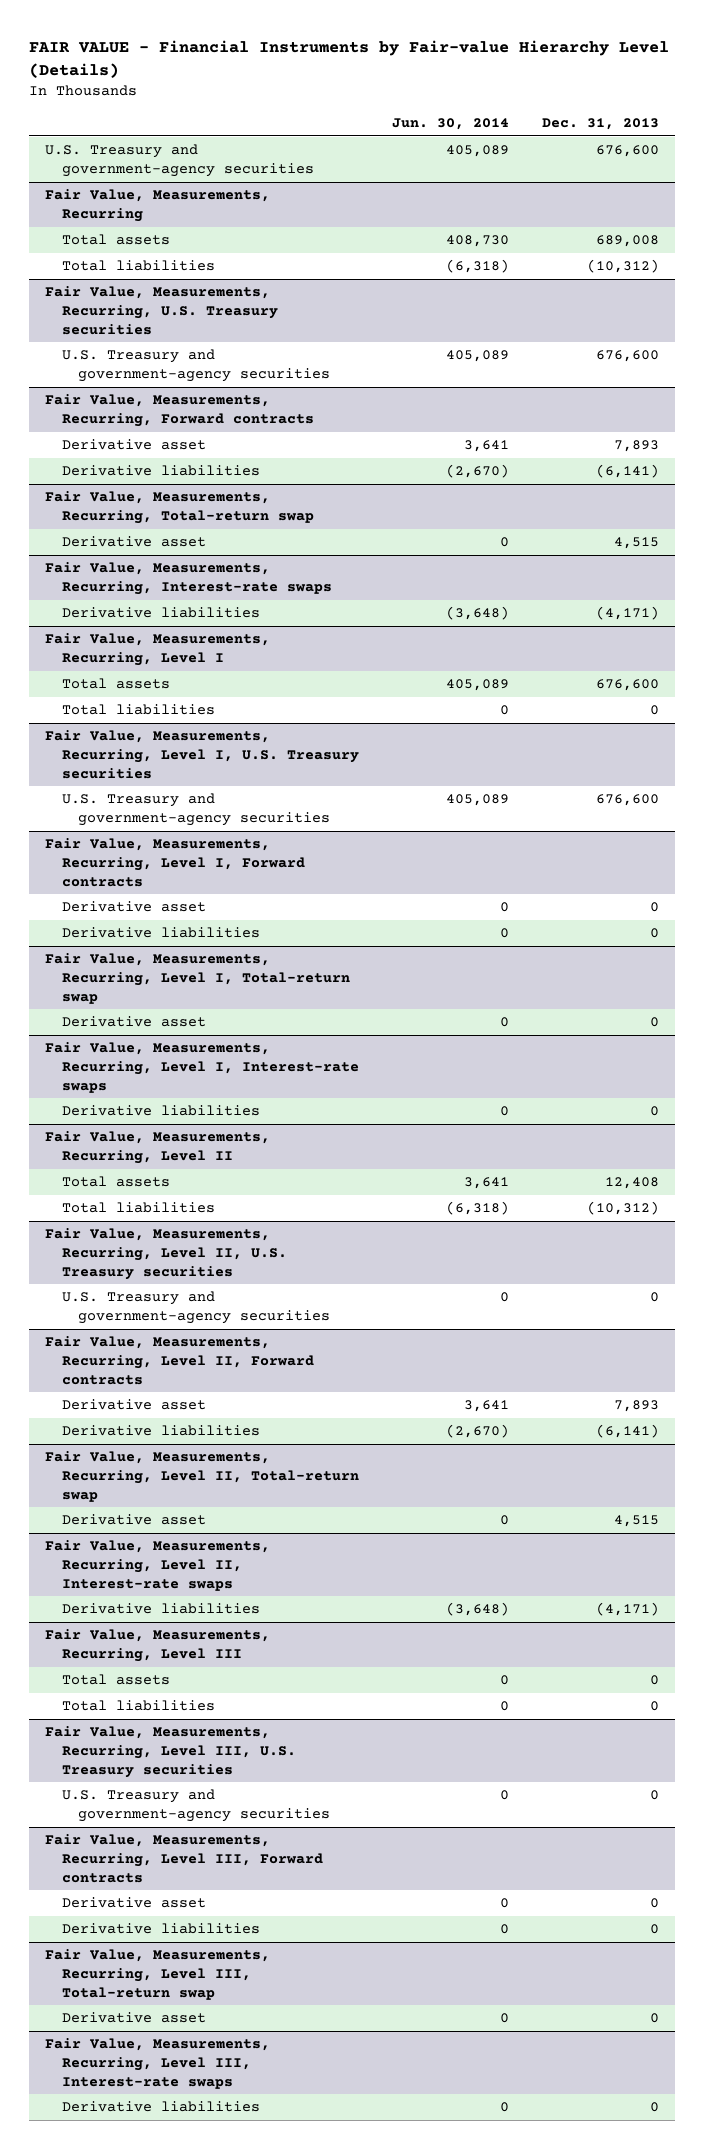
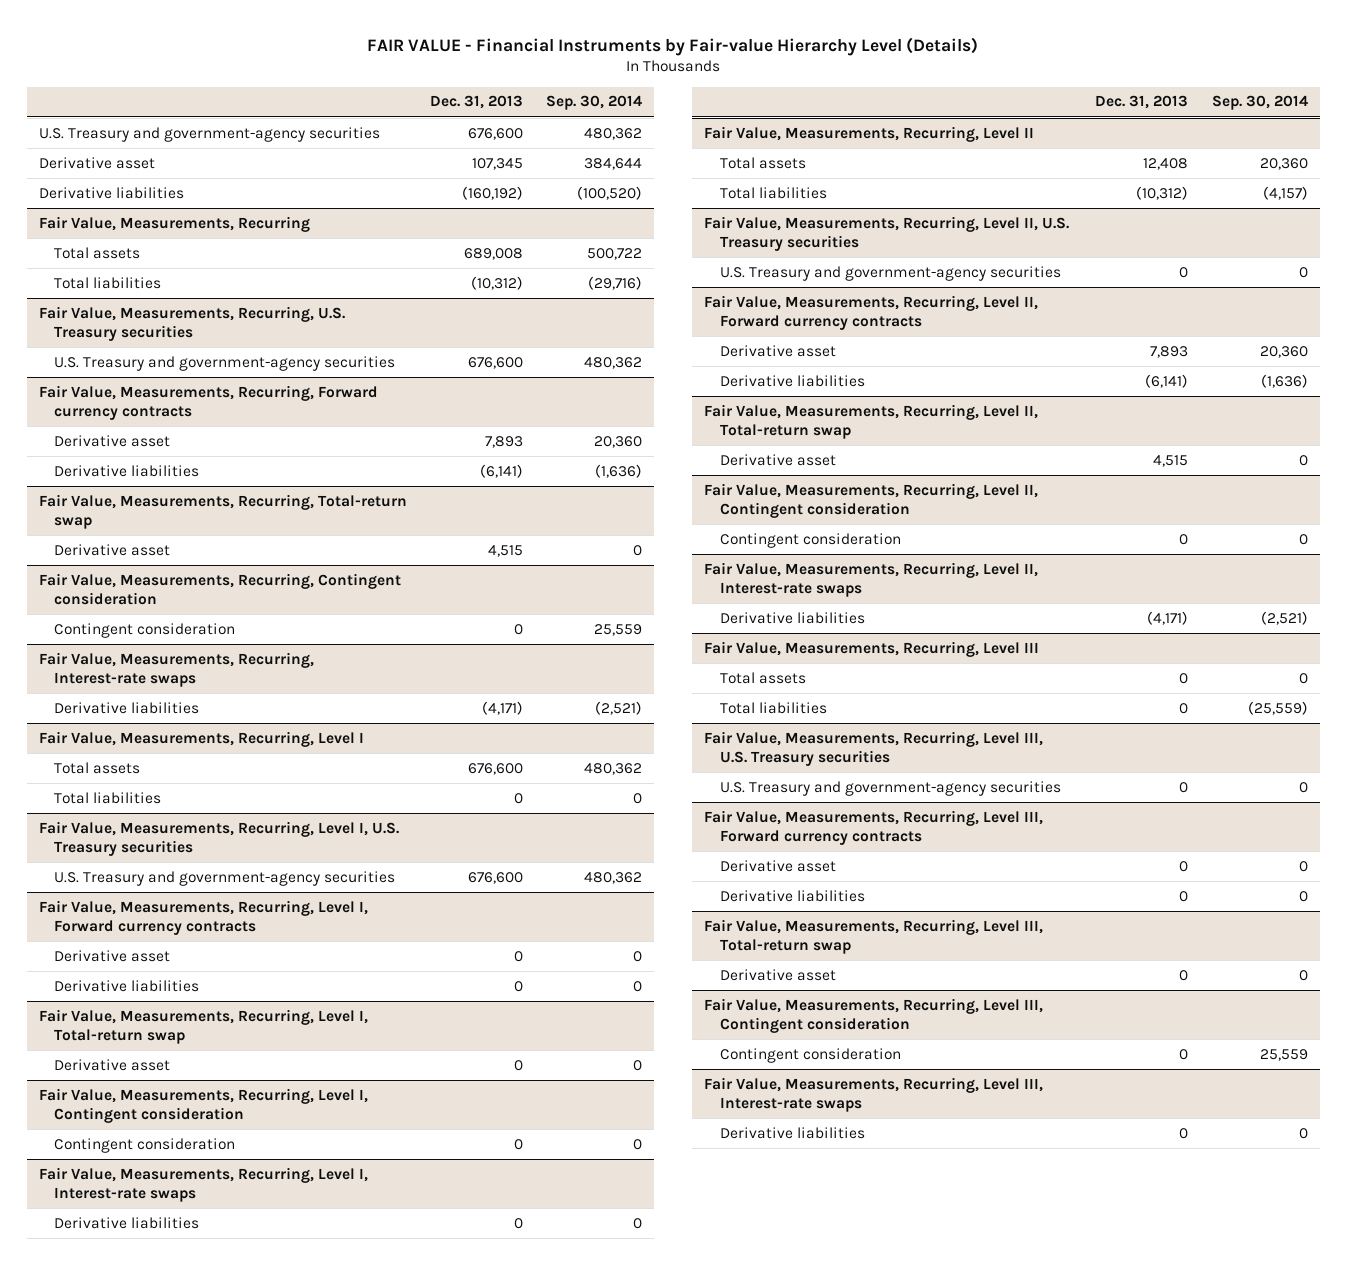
[391,117,509,130] Jun. 30, 2014 -> none
none -> [546,95,643,111] Sep. 30, 2014
none -> [38,156,155,169] Derivative asset
none -> [38,186,184,199] Derivative liabilities
[45,394,314,427] Fair Value, Measurements, Recurring, Forward contracts -> [38,384,378,420] Fair Value, Measurements, Recurring, Forward currency contracts
none -> [38,572,401,605] Fair Value, Measurements, Recurring, Contingent consideration
none -> [54,622,236,638] Contingent consideration
[45,838,305,887] Fair Value, Measurements, Recurring, Level I, Forward contracts -> [38,899,368,935] Fair Value, Measurements, Recurring, Level I, Forward currency contracts
none -> [38,1087,368,1123] Fair Value, Measurements, Recurring, Level I, Contingent consideration
none -> [54,1137,236,1153] Contingent consideration
[45,1336,314,1385] Fair Value, Measurements, Recurring, Level II, Forward contracts -> [704,294,1039,330] Fair Value, Measurements, Recurring, Level II, Forward currency contracts
none -> [704,482,1039,518] Fair Value, Measurements, Recurring, Level II, Contingent consideration
none -> [719,532,901,548] Contingent consideration
[45,1834,323,1883] Fair Value, Measurements, Recurring, Level III, Forward contracts -> [704,809,1044,845] Fair Value, Measurements, Recurring, Level III, Forward currency contracts
none -> [704,997,1044,1033] Fair Value, Measurements, Recurring, Level III, Contingent consideration
none -> [719,1047,901,1063] Contingent consideration

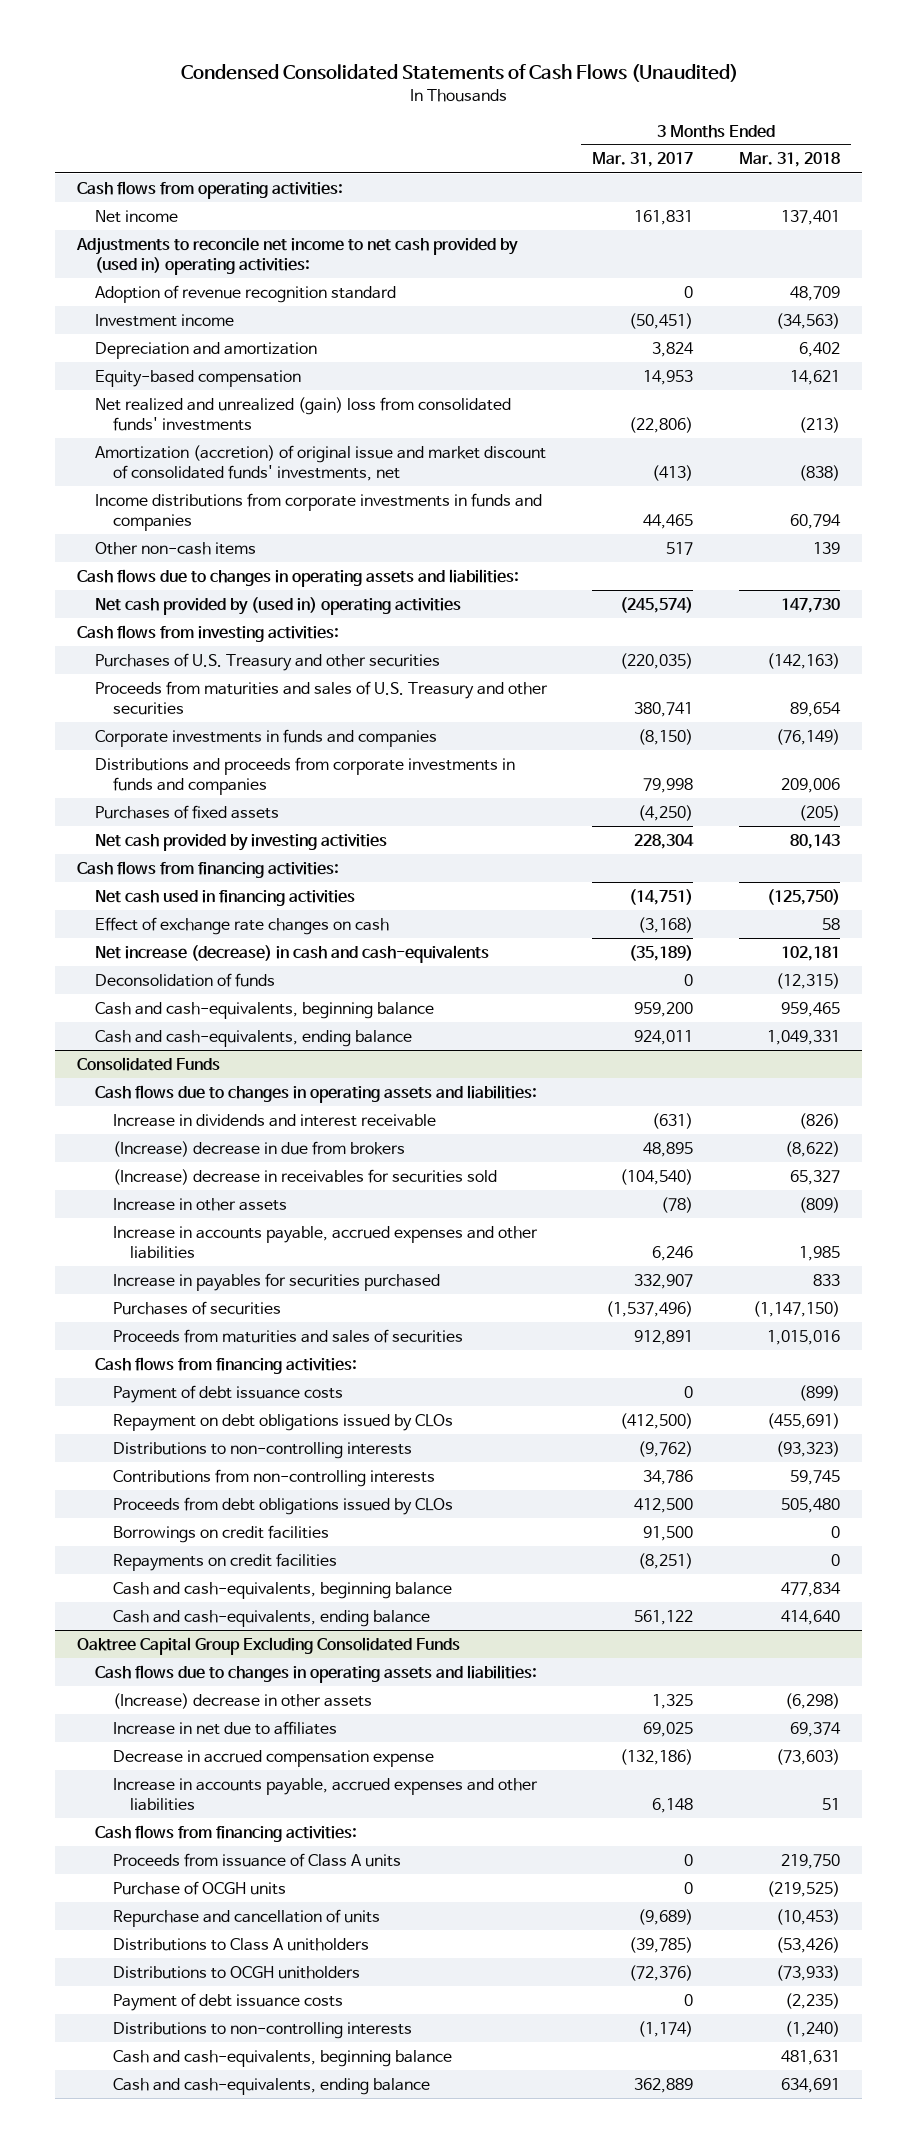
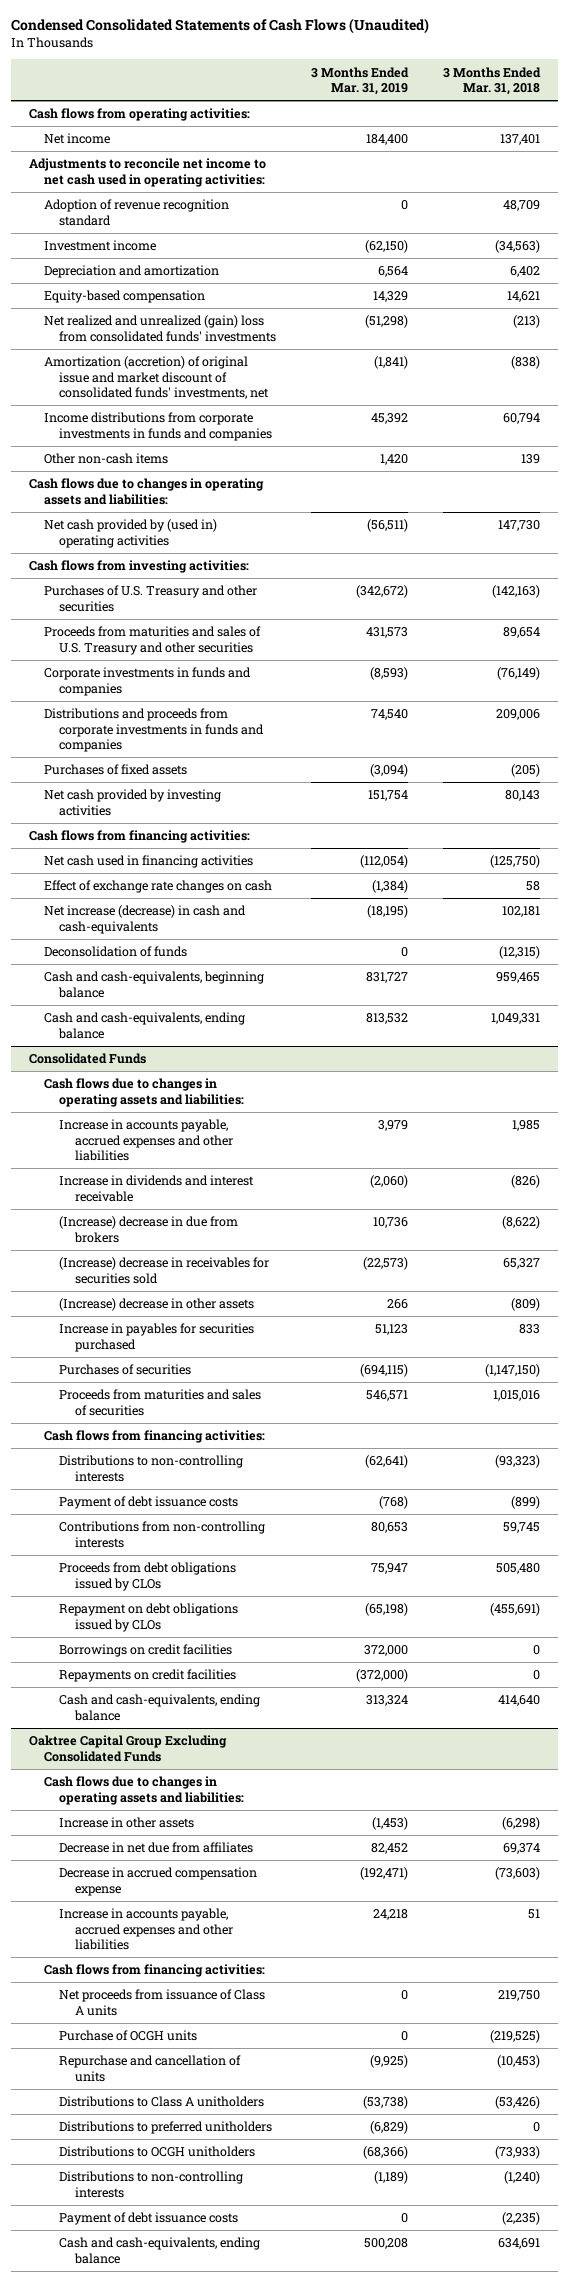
[592,152,694,168] Mar. 31, 2017 -> none
none -> [311,66,410,96] 3 Months Ended Mar. 31, 2019
[76,236,519,275] Adjustments to reconcile net income to net cash provided by (used in) operating activities: -> [28,158,266,187] Adjustments to reconcile net income to net cash used in operating activities:
[112,1225,538,1259] Increase in accounts payable, accrued expenses and other liabilities -> [59,1119,233,1162] Increase in accounts payable, accrued expenses and other liabilities
[112,1197,287,1211] Increase in other assets -> [59,1298,255,1312] (Increase) decrease in other assets
[112,1384,343,1403] Payment of debt issuance costs -> [59,1496,239,1510] Payment of debt issuance costs
[112,1413,453,1431] Repayment on debt obligations issued by CLOs -> [59,1603,239,1632] Repayment on debt obligations issued by CLOs
[112,1581,452,1599] Cash and cash-equivalents, beginning balance -> none
[112,1692,372,1709] (Increase) decrease in other assets -> [59,1817,195,1829] Increase in other assets
[112,1720,337,1735] Increase in net due to affiliates -> [59,1842,254,1854] Decrease in net due from affiliates
[112,1852,401,1867] Proceeds from issuance of Class A units -> [59,1989,266,2016] Net proceeds from issuance of Class A units
none -> [59,2121,273,2135] Distributions to preferred unitholders
[112,2049,452,2067] Cash and cash-equivalents, beginning balance -> none
[112,1992,343,2011] Payment of debt issuance costs -> [59,2212,239,2226] Payment of debt issuance costs

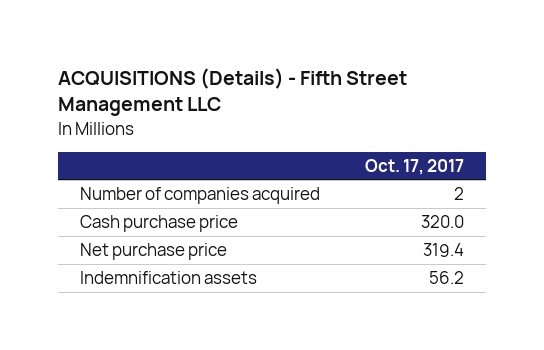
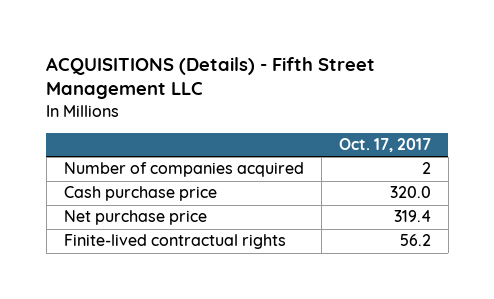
[80,271,258,285] Indemnification assets -> [63,234,286,250] Finite-lived contractual rights

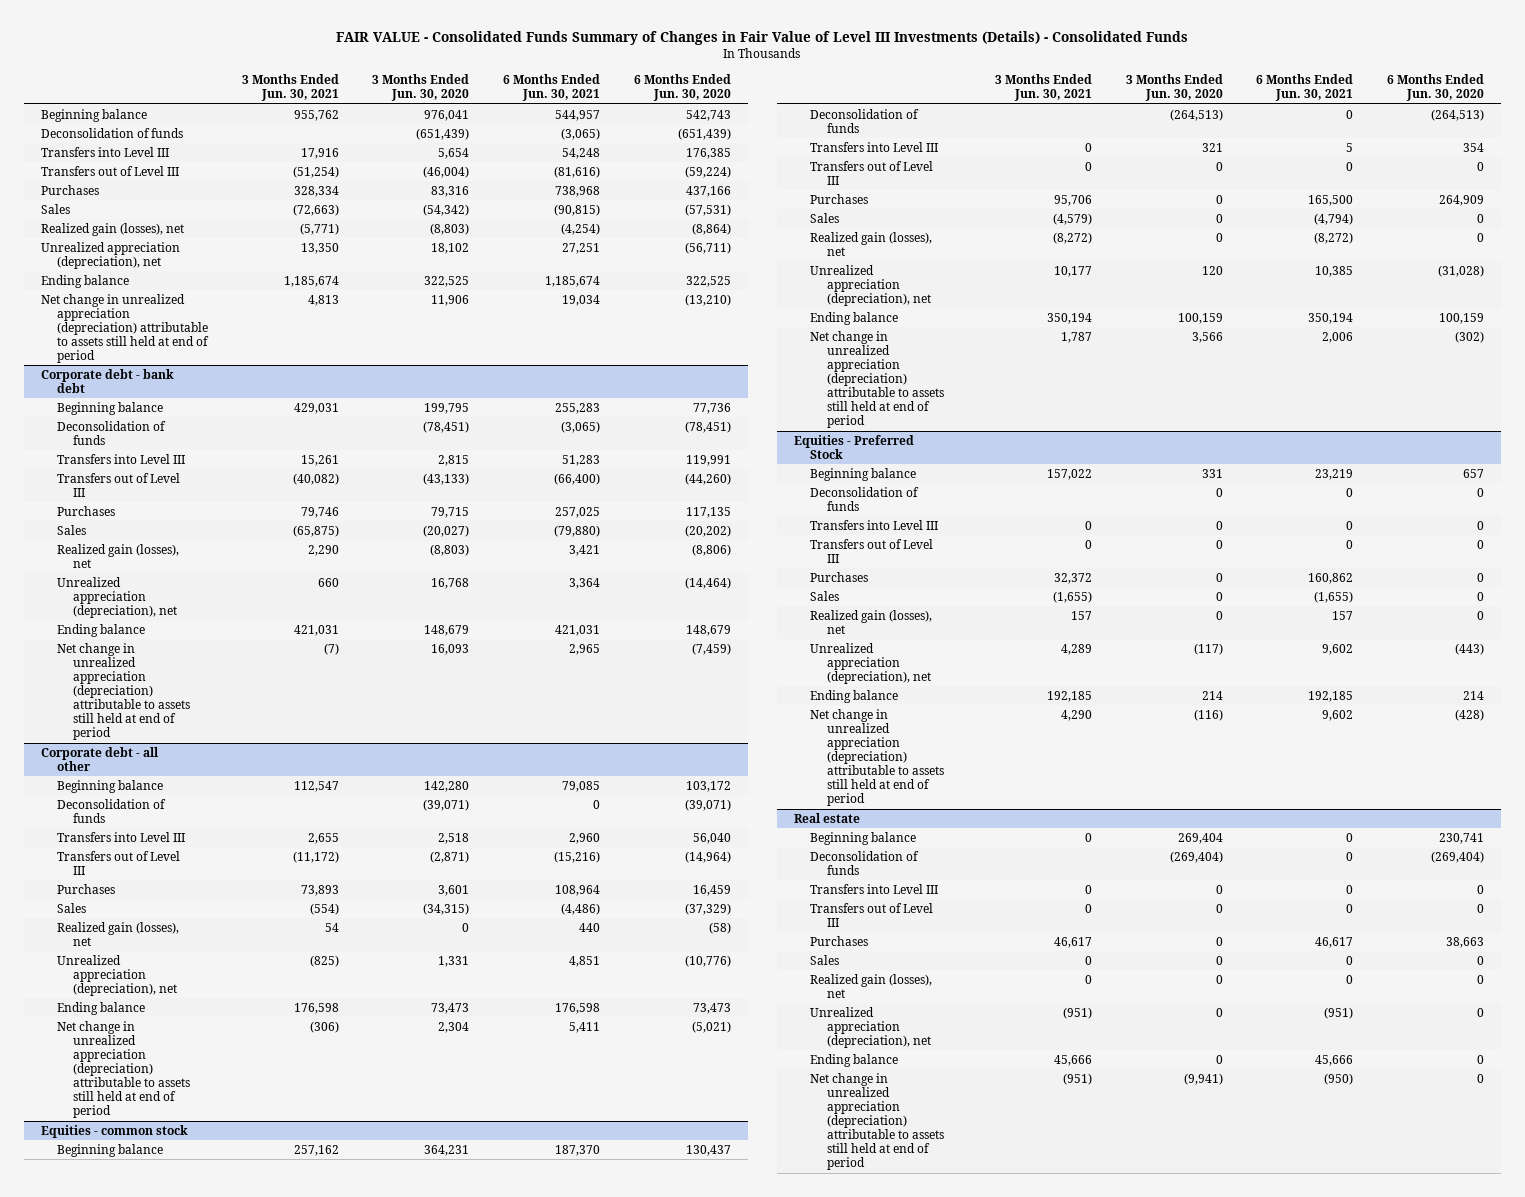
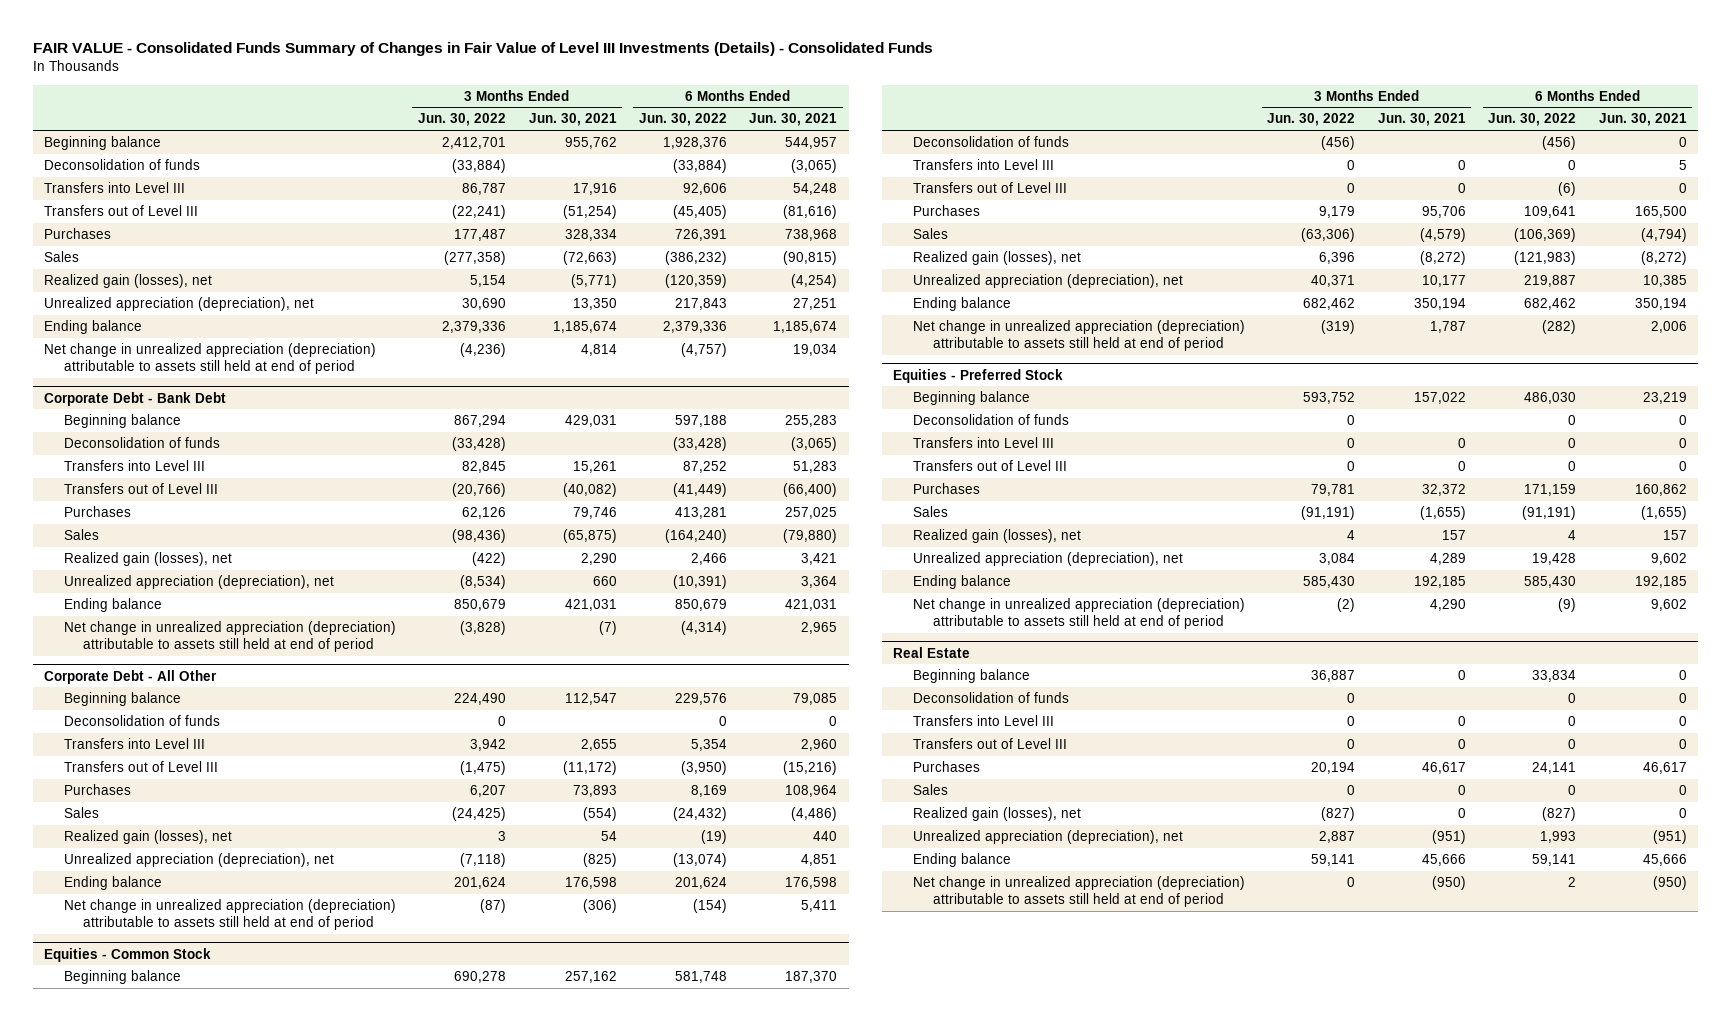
[372,74,470,102] 3 Months Ended Jun. 30, 2020 -> none
[633,74,731,102] 6 Months Ended Jun. 30, 2020 -> none
none -> [418,113,507,127] Jun. 30, 2022
none -> [638,113,727,127] Jun. 30, 2022
[307,294,339,306] 4,813 -> [580,344,617,357] 4,814
[40,368,174,393] Corporate debt - bank debt -> [43,391,226,406] Corporate Debt - Bank Debt
[40,746,159,771] Corporate debt - all other -> [43,669,217,684] Corporate Debt - All Other
[40,1124,188,1138] Equities - common stock -> [43,947,211,962] Equities - Common Stock
[794,812,861,823] Real estate -> [893,646,971,658] Real Estate
[1063,1072,1093,1085] (951) -> [1431,876,1466,891] (950)

